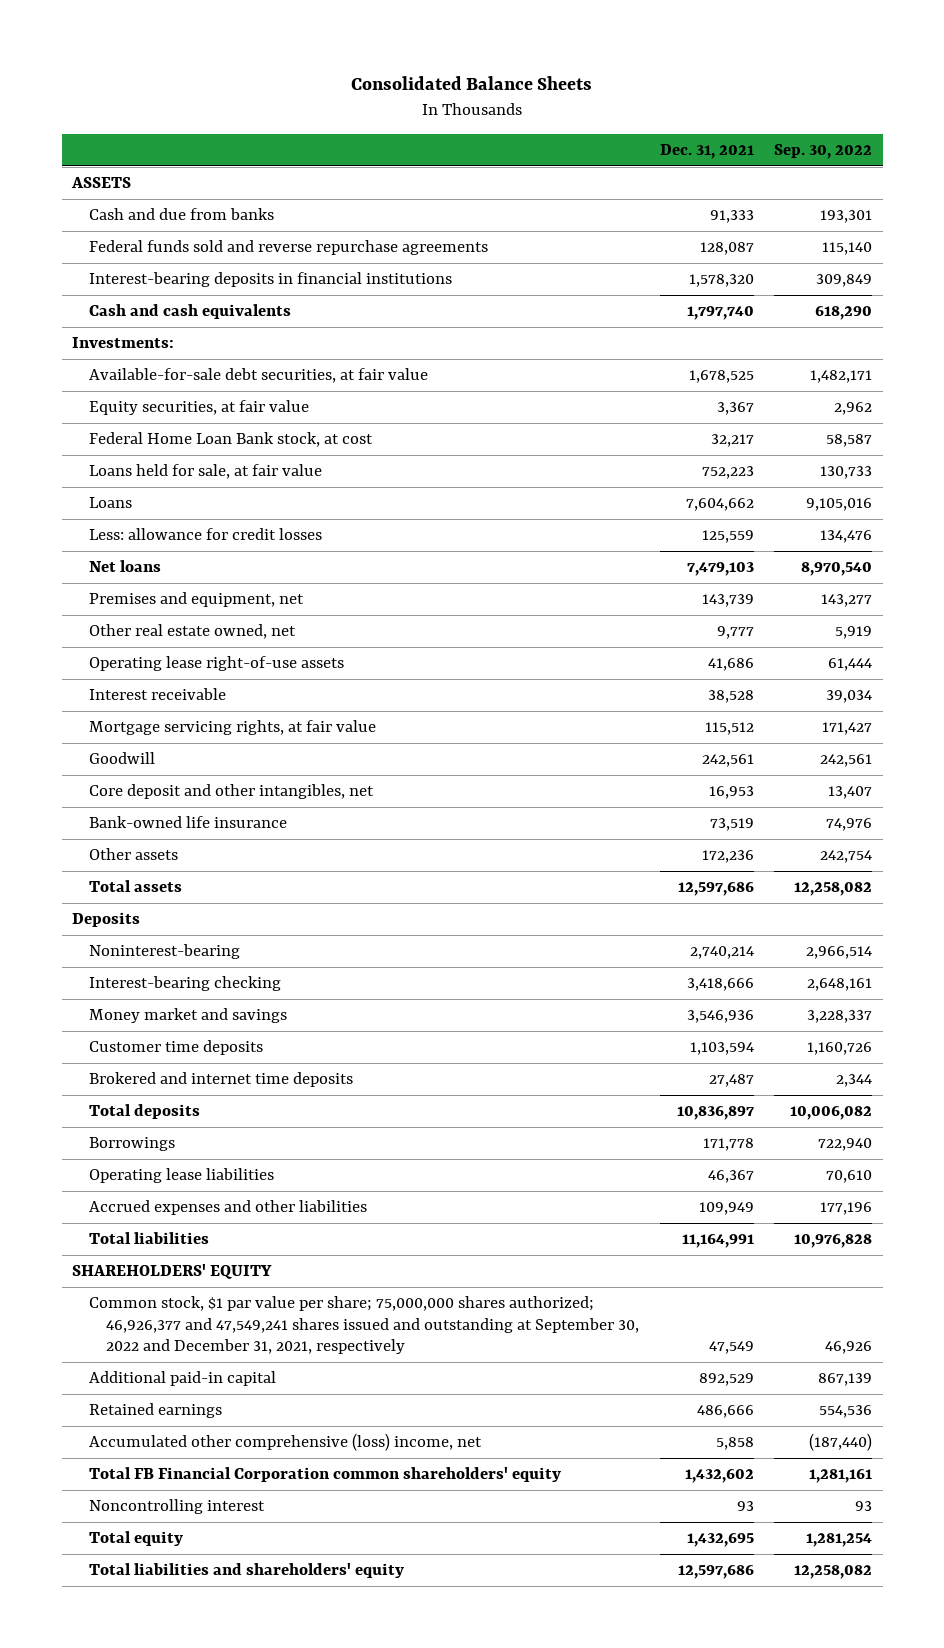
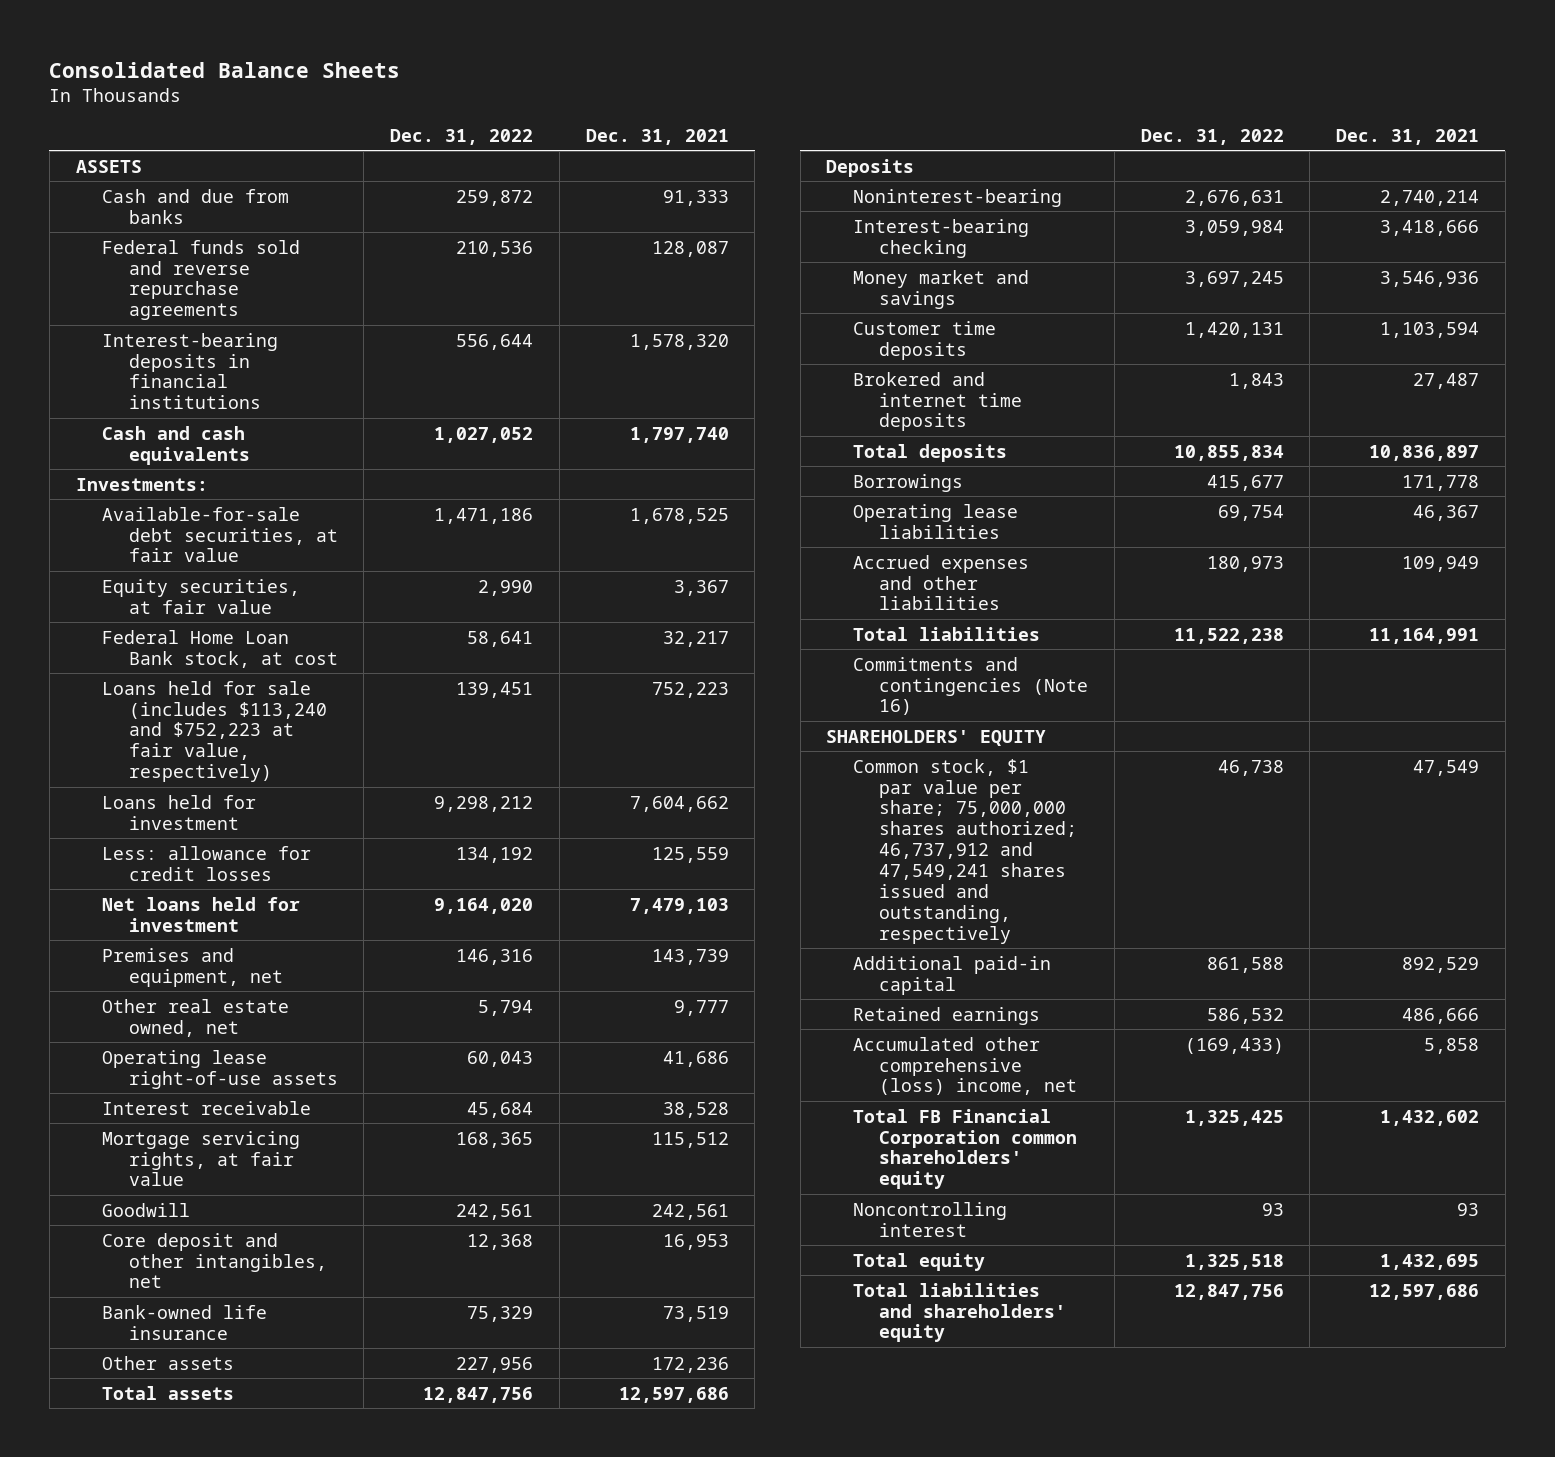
[774,143,873,159] Sep. 30, 2022 -> none
none -> [390,128,534,145] Dec. 31, 2022
[88,464,322,480] Loans held for sale, at fair value -> [102,680,327,783] Loans held for sale (includes $113,240 and $752,223 at fair value, respectively)
[88,497,132,509] Loans -> [102,794,257,830] Loans held for investment
[88,560,161,573] Net loans -> [102,896,301,932] Net loans held for investment
none -> [852,656,1089,716] Commitments and contingencies (Note 16)
[88,1296,639,1355] Common stock, $1 par value per share; 75,000,000 shares authorized; 46,926,377 and 47,549,241 shares issued and outstanding at September 30, 2022 and December 31, 2021, respectively -> [852,758,1078,944] Common stock, $1 par value per share; 75,000,000 shares authorized; 46,737,912 and 47,549,241 shares issued and outstanding, respectively

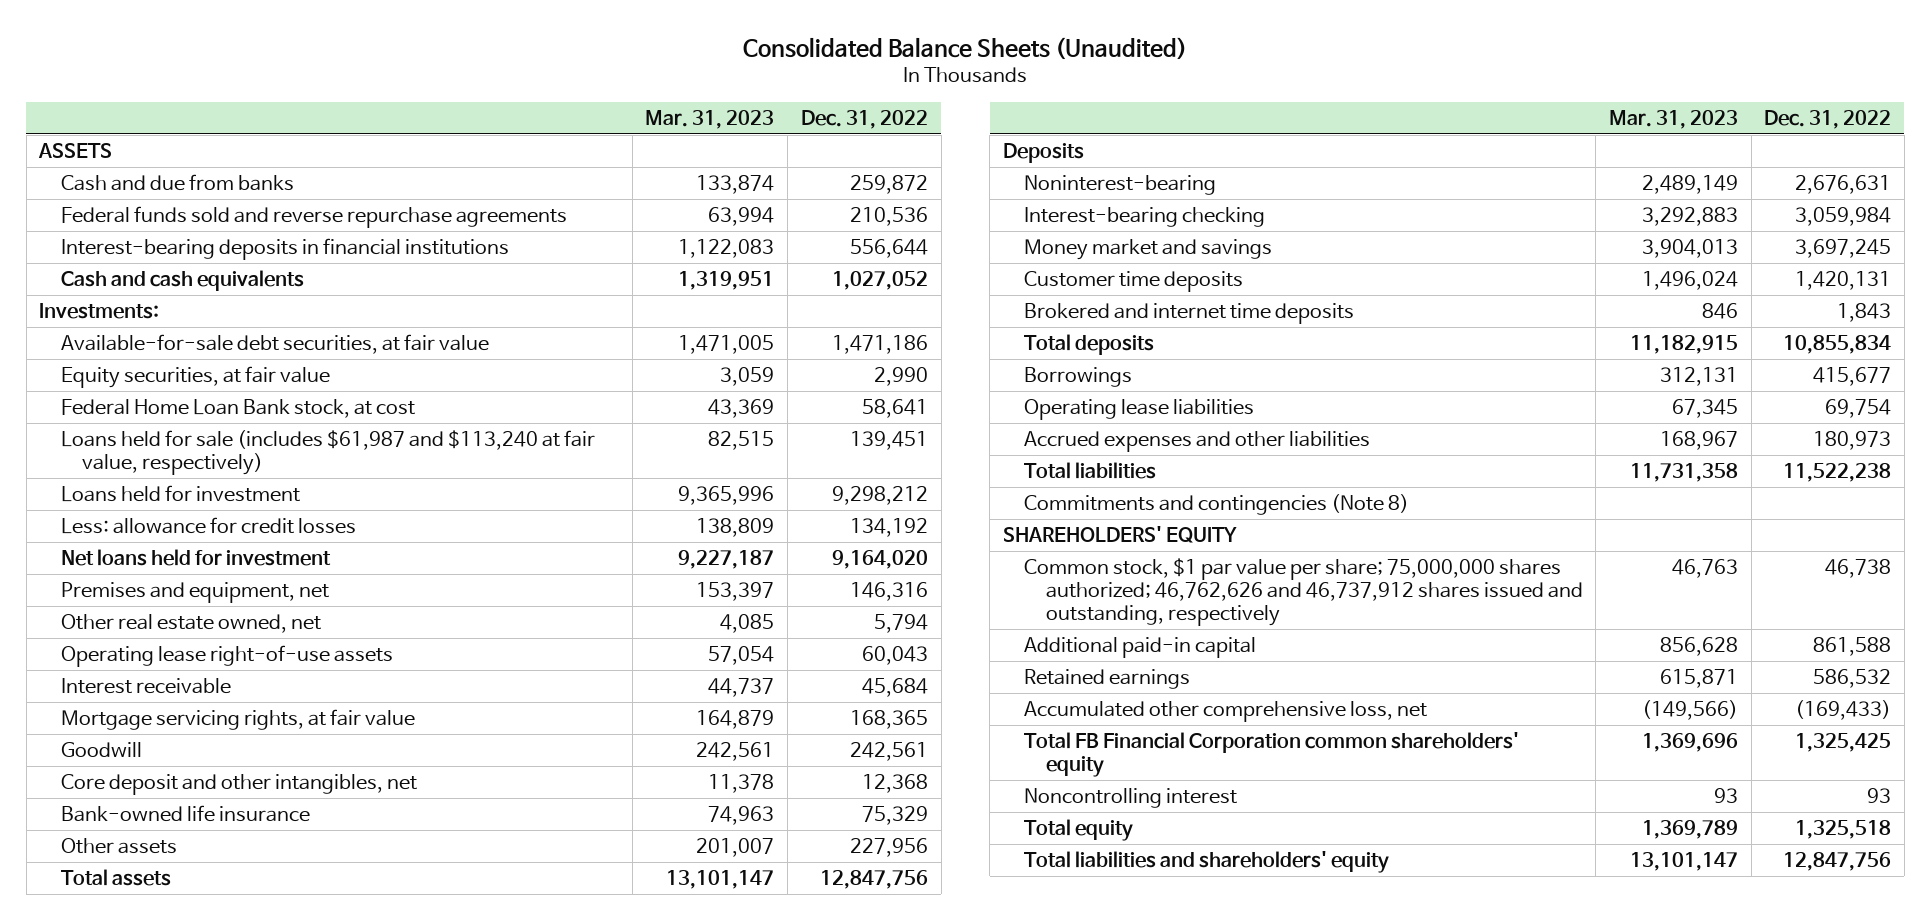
[49,61,401,78] Consolidated Balance Sheets -> [743,37,1188,61] Consolidated Balance Sheets (Unaudited)
[585,128,729,145] Dec. 31, 2021 -> none
none -> [645,109,775,129] Mar. 31, 2023
[102,680,327,783] Loans held for sale (includes $113,240 and $752,223 at fair value, respectively) -> [60,430,595,476] Loans held for sale (includes $61,987 and $113,240 at fair value, respectively)
[852,656,1089,716] Commitments and contingencies (Note 16) -> [1024,494,1410,516] Commitments and contingencies (Note 8)
[852,758,1078,944] Common stock, $1 par value per share; 75,000,000 shares authorized; 46,737,912 and 47,549,241 shares issued and outstanding, respectively -> [1024,558,1583,626] Common stock, $1 par value per share; 75,000,000 shares authorized; 46,762,626 and 46,737,912 shares issued and outstanding, respectively
[852,1036,1078,1096] Accumulated other comprehensive (loss) income, net -> [1024,701,1428,723] Accumulated other comprehensive loss, net

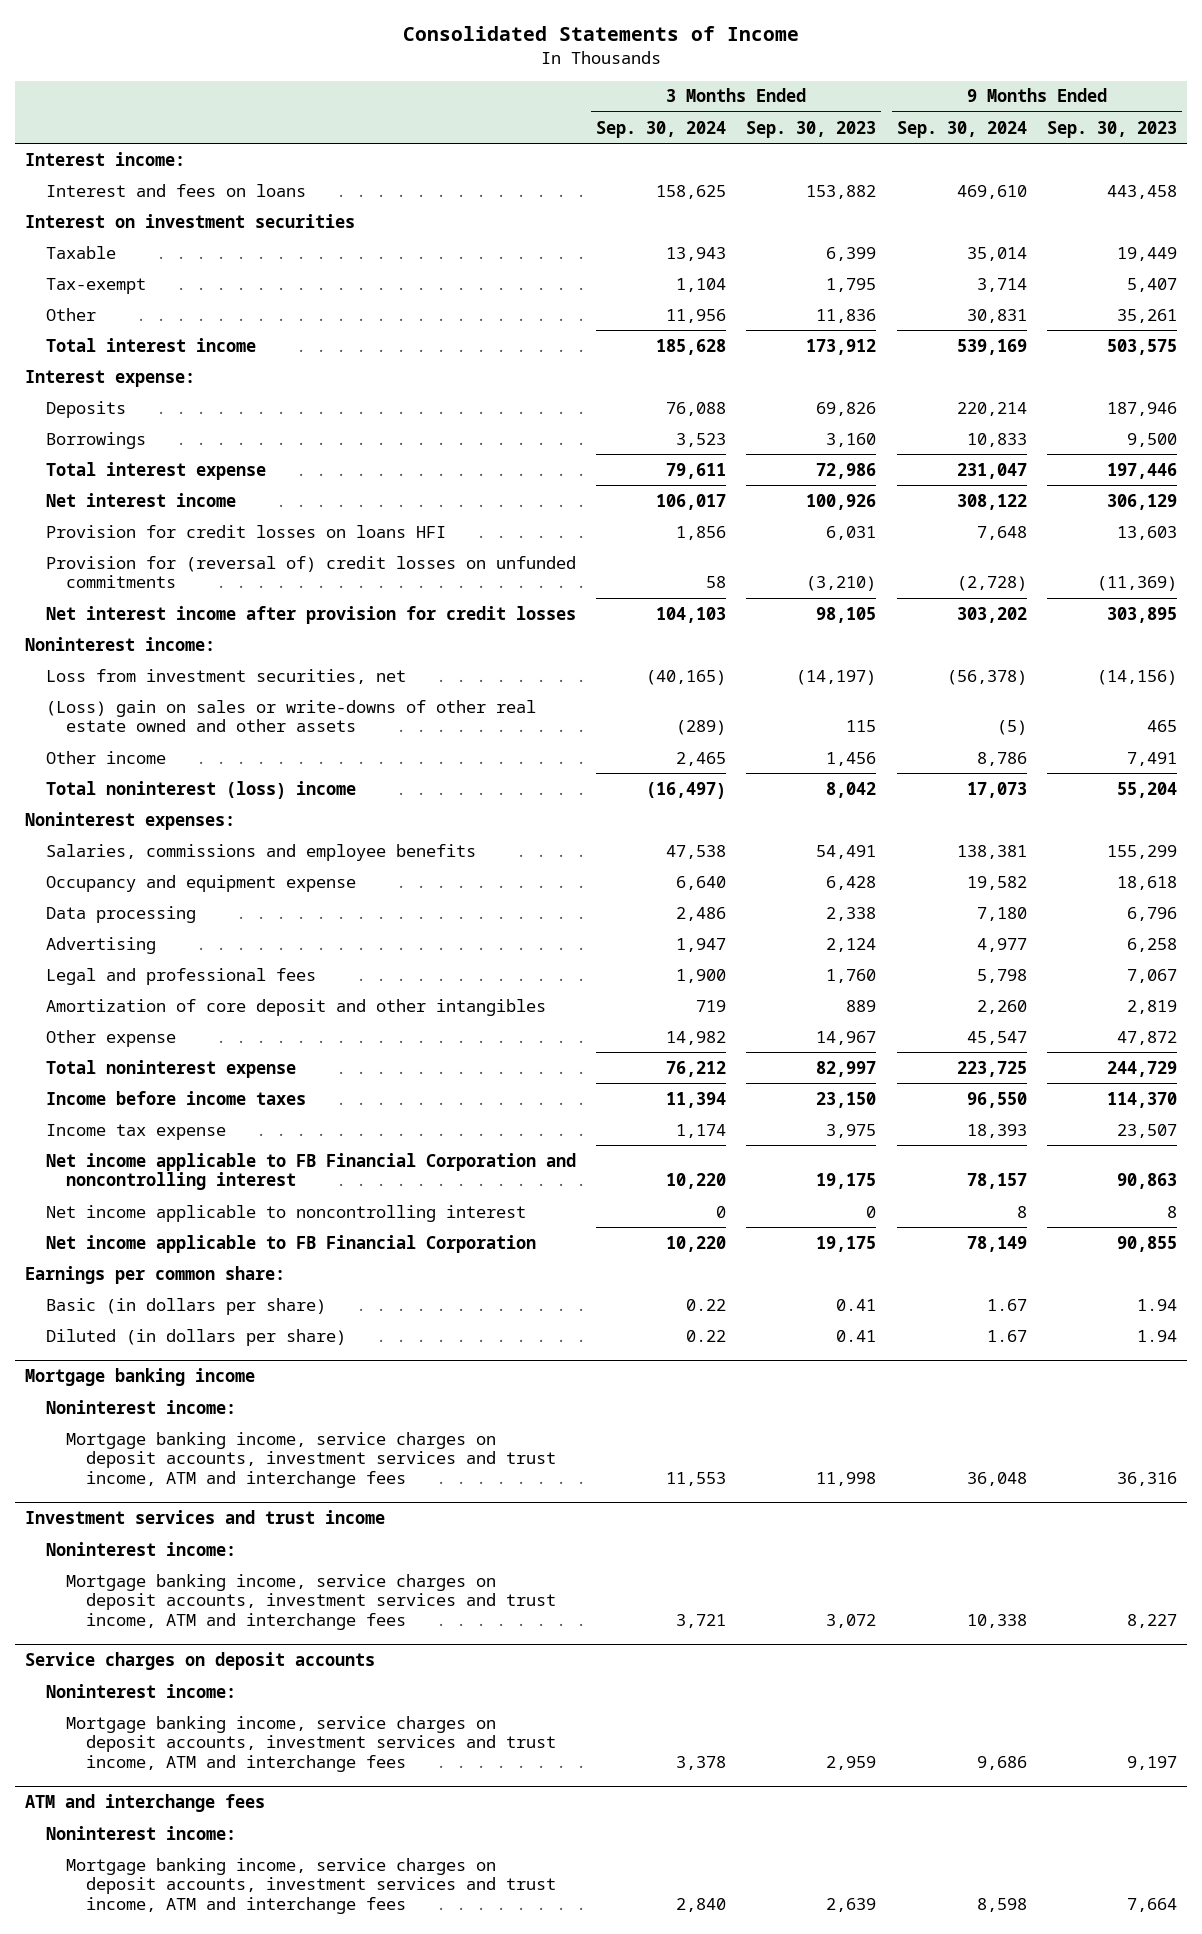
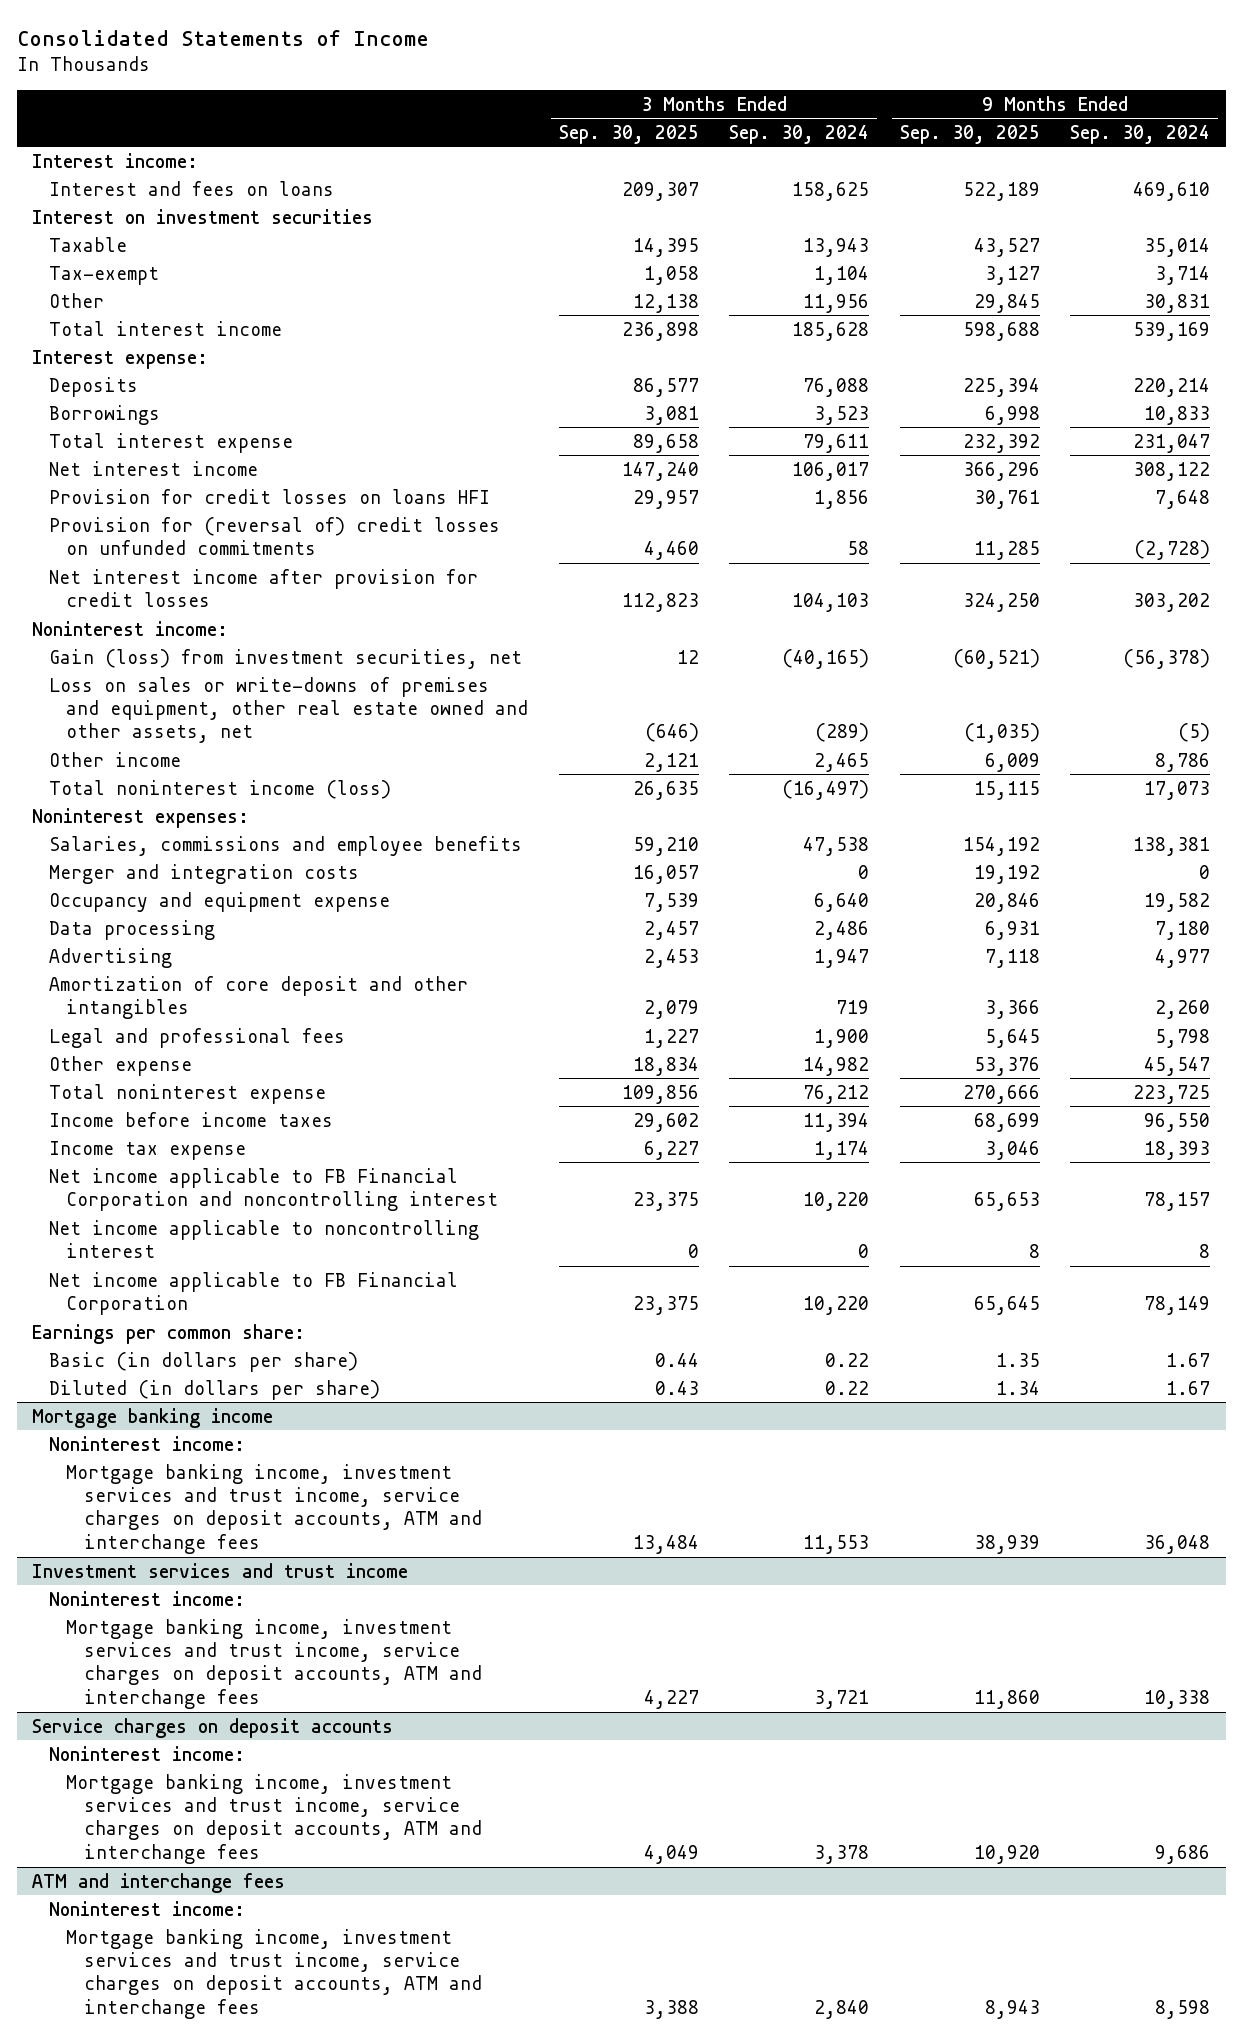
[746,120,877,138] Sep. 30, 2023 -> none
[1047,120,1178,138] Sep. 30, 2023 -> none
none -> [558,124,699,144] Sep. 30, 2025
none -> [899,124,1040,144] Sep. 30, 2025
[45,668,406,684] Loss from investment securities, net -> [49,648,523,669] Gain (loss) from investment securities, net
[45,699,536,733] (Loss) gain on sales or write-downs of other real estate owned and other assets -> [49,676,529,744] Loss on sales or write-downs of premises and equipment, other real estate owned and other assets, net
[45,780,356,799] Total noninterest (loss) income -> [49,779,392,799] Total noninterest income (loss)
none -> [49,863,360,884] Merger and integration costs
[45,967,316,985] Legal and professional fees -> [49,1027,346,1048] Legal and professional fees
[65,1431,557,1488] Mortgage banking income, service charges on deposit accounts, investment services and trust income, ATM and interchange fees -> [66,1463,482,1554] Mortgage banking income, investment services and trust income, service charges on deposit accounts, ATM and interchange fees
[65,1573,557,1630] Mortgage banking income, service charges on deposit accounts, investment services and trust income, ATM and interchange fees -> [66,1618,482,1709] Mortgage banking income, investment services and trust income, service charges on deposit accounts, ATM and interchange fees
[65,1715,557,1772] Mortgage banking income, service charges on deposit accounts, investment services and trust income, ATM and interchange fees -> [66,1773,482,1864] Mortgage banking income, investment services and trust income, service charges on deposit accounts, ATM and interchange fees
[65,1857,557,1914] Mortgage banking income, service charges on deposit accounts, investment services and trust income, ATM and interchange fees -> [66,1928,482,2019] Mortgage banking income, investment services and trust income, service charges on deposit accounts, ATM and interchange fees

